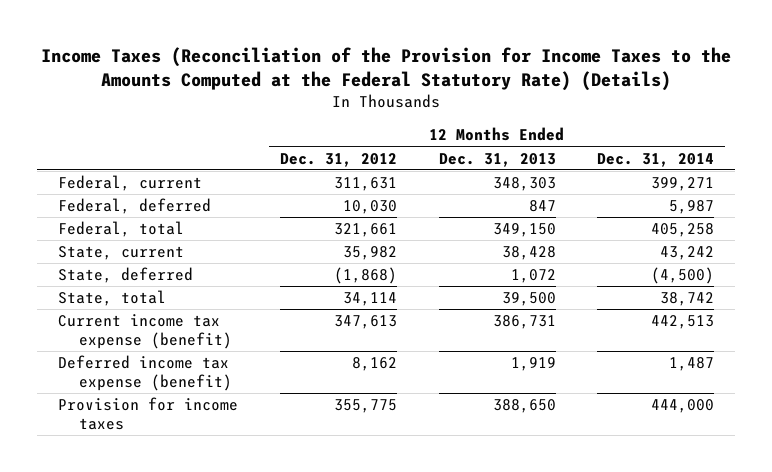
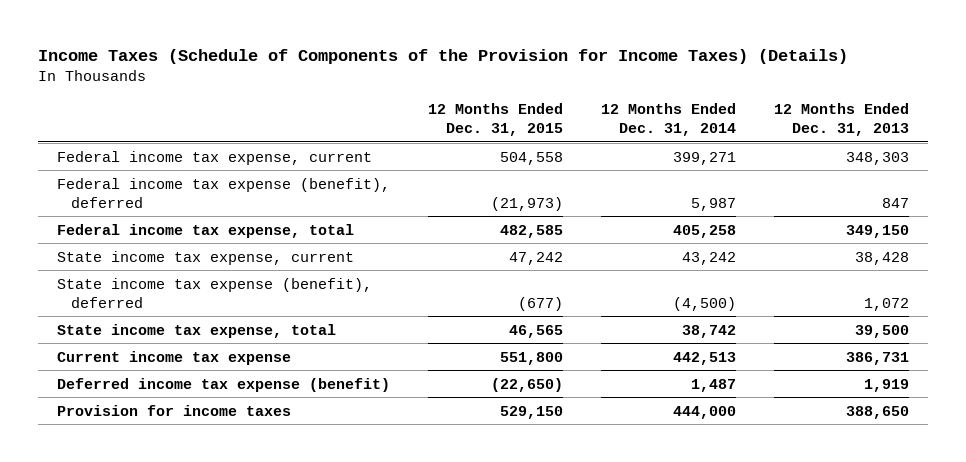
[41,46,732,92] Income Taxes (Reconciliation of the Provision for Income Taxes to the Amounts Computed at the Federal Statutory Rate) (Details) -> [37,48,848,64] Income Taxes (Schedule of Components of the Provision for Income Taxes) (Details)
[279,152,397,167] Dec. 31, 2012 -> none
none -> [428,102,564,136] 12 Months Ended Dec. 31, 2015
[58,175,203,192] Federal, current -> [56,150,372,165] Federal income tax expense, current
[58,198,212,215] Federal, deferred -> [56,177,390,208] Federal income tax expense (benefit), deferred
[58,221,185,238] Federal, total -> [56,223,354,238] Federal income tax expense, total
[58,246,185,261] State, current -> [56,250,354,265] State income tax expense, current
[58,267,194,284] State, deferred -> [56,277,372,308] State income tax expense (benefit), deferred
[58,290,167,307] State, total -> [56,323,336,338] State income tax expense, total
[58,314,232,350] Current income tax expense (benefit) -> [56,350,291,365] Current income tax expense

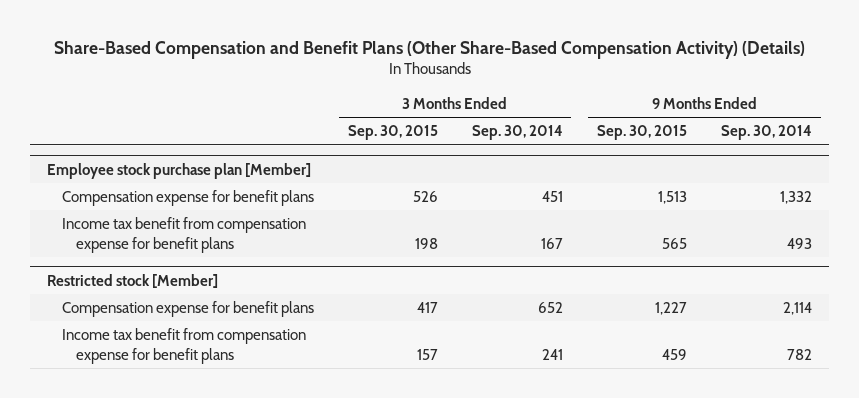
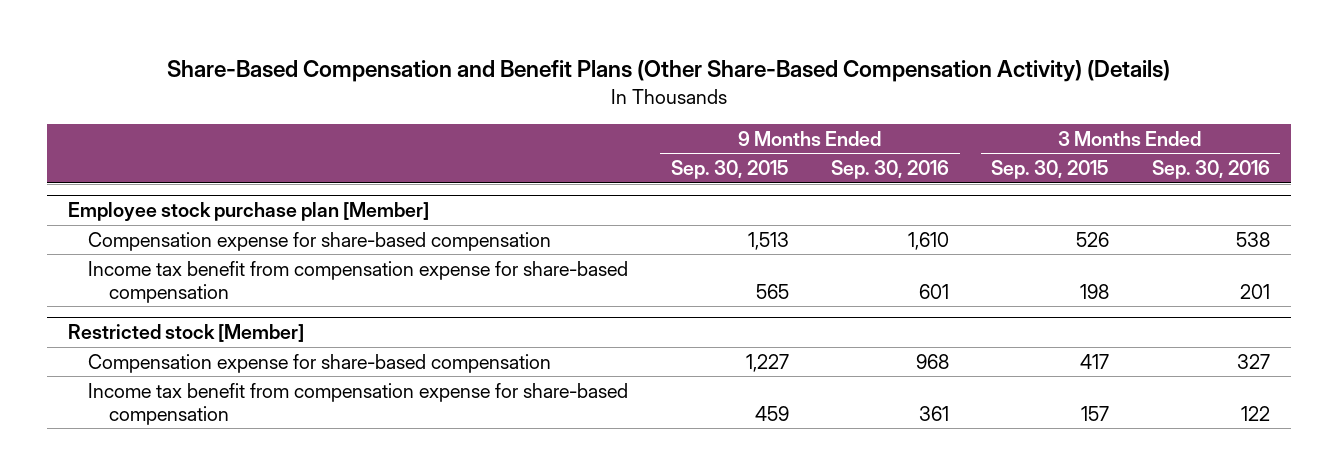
[471,125,563,141] Sep. 30, 2014 -> none
[721,125,813,141] Sep. 30, 2014 -> none
none -> [830,160,949,180] Sep. 30, 2016
none -> [1151,160,1270,180] Sep. 30, 2016
[61,190,314,207] Compensation expense for benefit plans -> [88,231,552,251] Compensation expense for share-based compensation
[61,217,306,253] Income tax benefit from compensation expense for benefit plans -> [88,260,629,303] Income tax benefit from compensation expense for share-based compensation
[61,301,314,318] Compensation expense for benefit plans -> [88,353,552,373] Compensation expense for share-based compensation
[61,328,306,364] Income tax benefit from compensation expense for benefit plans -> [88,382,629,425] Income tax benefit from compensation expense for share-based compensation

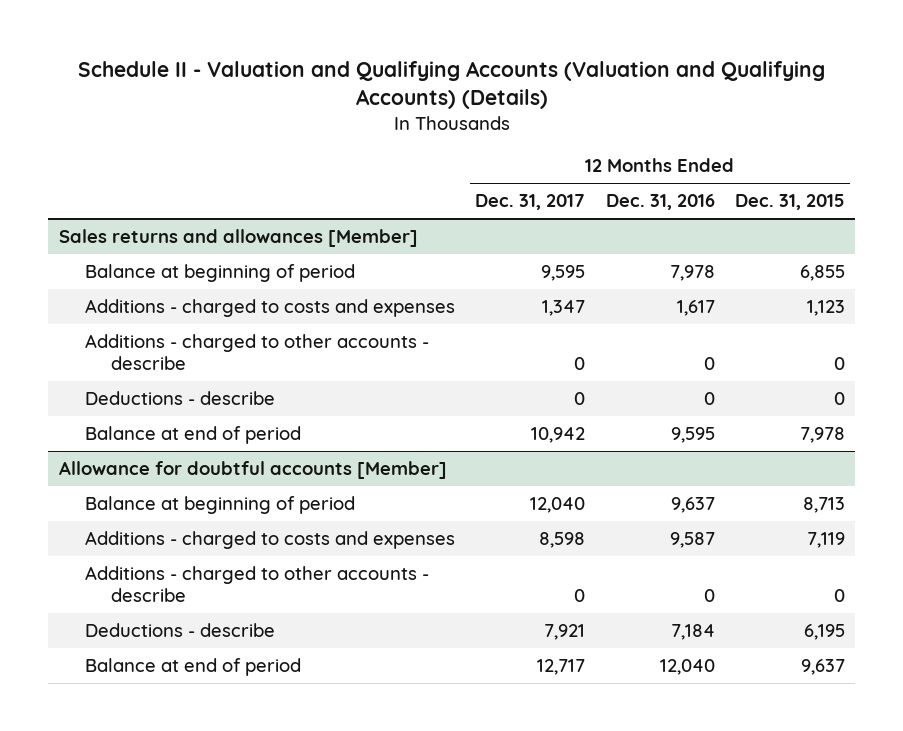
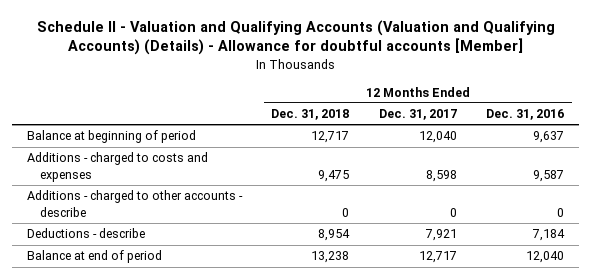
[77,60,825,110] Schedule II - Valuation and Qualifying Accounts (Valuation and Qualifying Accounts) (Details) -> [36,19,555,56] Schedule II - Valuation and Qualifying Accounts (Valuation and Qualifying Accounts) (Details) - Allowance for doubtful accounts [Member]
[734,194,845,211] Dec. 31, 2015 -> none
none -> [271,109,350,121] Dec. 31, 2018
[58,229,418,248] Sales returns and allowances [Member] -> none
[84,264,355,283] Balance at beginning of period -> none
[84,299,455,318] Additions - charged to costs and expenses -> none
[84,334,429,371] Additions - charged to other accounts - describe -> none
[84,391,275,406] Deductions - describe -> none
[84,426,301,445] Balance at end of period -> none
[58,461,447,480] Allowance for doubtful accounts [Member] -> none

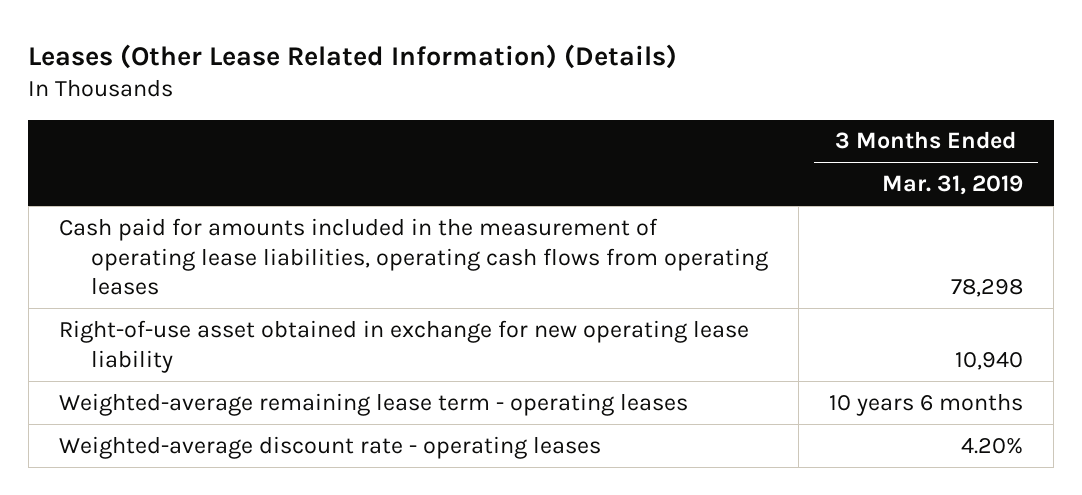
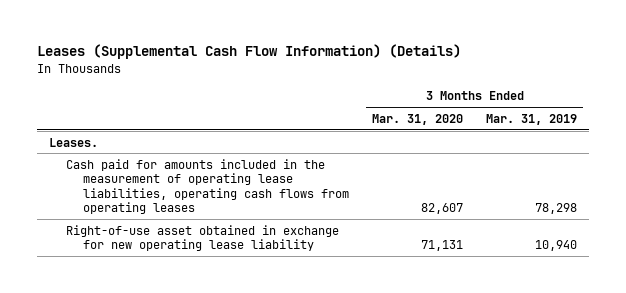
[28,43,678,69] Leases (Other Lease Related Information) (Details) -> [37,44,462,60] Leases (Supplemental Cash Flow Information) (Details)
none -> [372,113,464,125] Mar. 31, 2020
none -> [49,137,99,147] Leases.
[59,392,689,416] Weighted-average remaining lease term - operating leases -> none
[59,435,602,459] Weighted-average discount rate - operating leases -> none

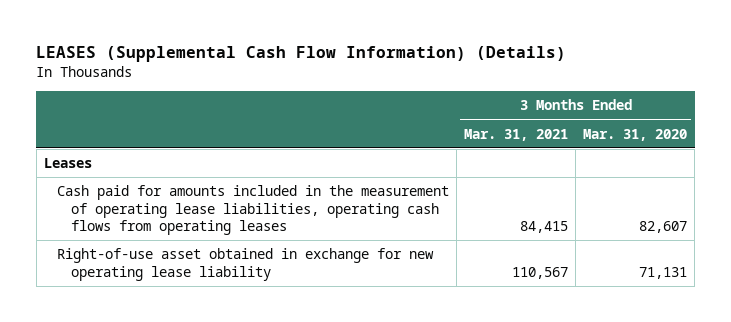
[37,44,462,60] Leases (Supplemental Cash Flow Information) (Details) -> [36,46,567,63] LEASES (Supplemental Cash Flow Information) (Details)
[486,113,578,125] Mar. 31, 2019 -> none
none -> [464,128,569,141] Mar. 31, 2021
[49,137,99,147] Leases. -> [43,158,92,169] Leases

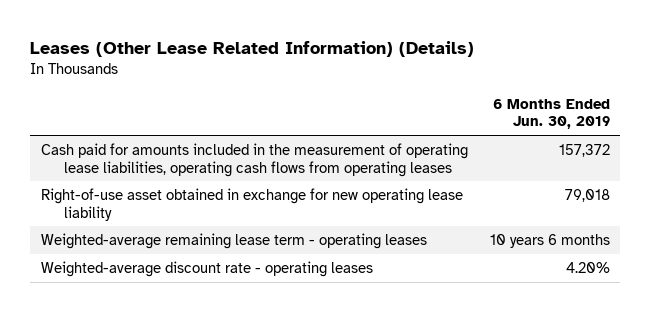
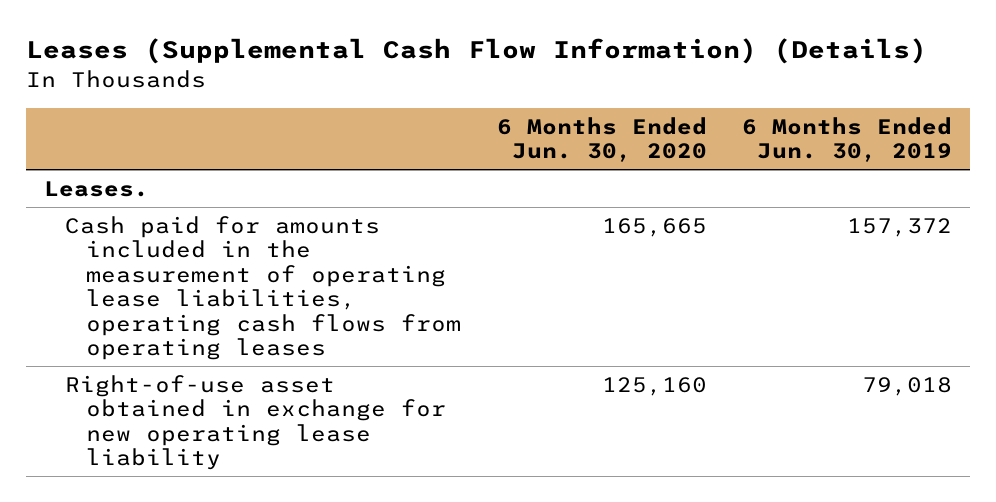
[30,40,475,57] Leases (Other Lease Related Information) (Details) -> [25,38,927,65] Leases (Supplemental Cash Flow Information) (Details)
none -> [496,116,707,163] 6 Months Ended Jun. 30, 2020
none -> [43,180,149,197] Leases.
[41,233,428,250] Weighted-average remaining lease term - operating leases -> none
[41,261,374,278] Weighted-average discount rate - operating leases -> none

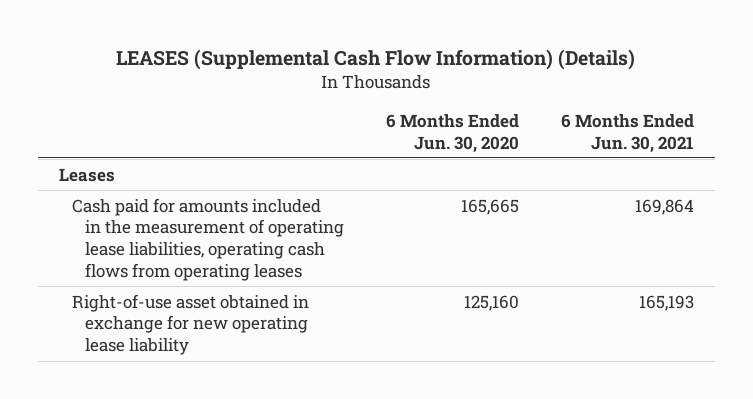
[25,38,927,65] Leases (Supplemental Cash Flow Information) (Details) -> [116,48,636,70] LEASES (Supplemental Cash Flow Information) (Details)
[742,116,953,163] 6 Months Ended Jun. 30, 2019 -> none
none -> [560,113,694,153] 6 Months Ended Jun. 30, 2021
[43,180,149,197] Leases. -> [59,167,116,182] Leases

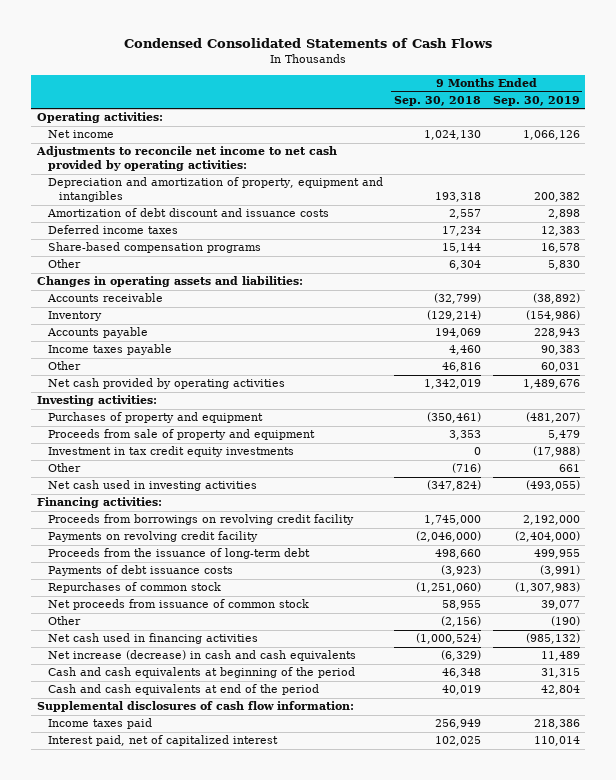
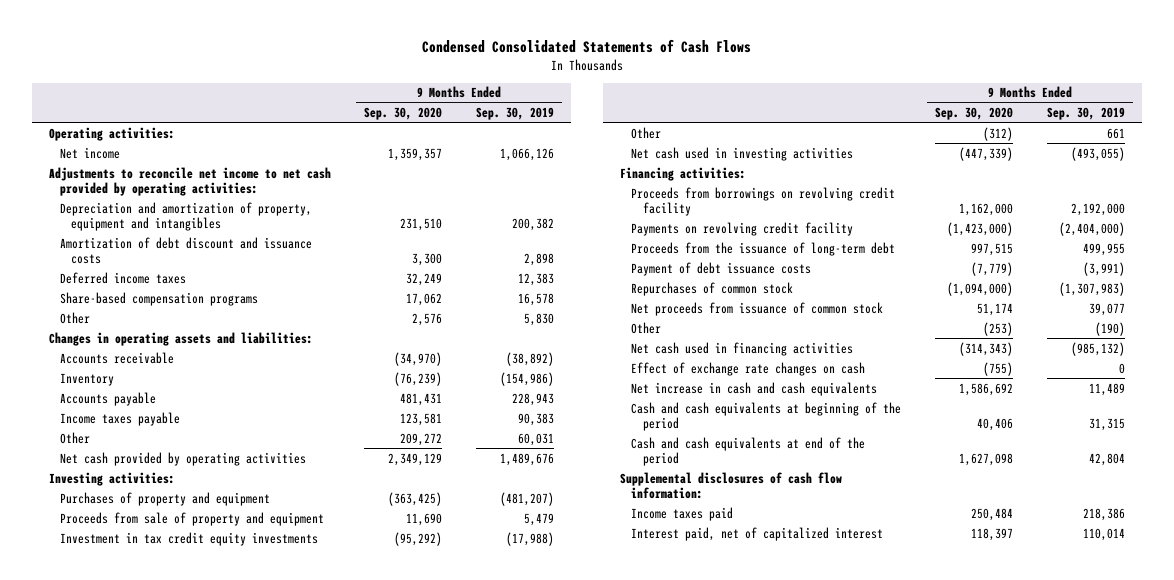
[394,95,482,106] Sep. 30, 2018 -> none
none -> [364,107,443,121] Sep. 30, 2020
[47,565,233,577] Payments of debt issuance costs -> [631,261,812,276] Payment of debt issuance costs
none -> [631,361,866,376] Effect of exchange rate changes on cash
[47,650,356,662] Net increase (decrease) in cash and cash equivalents -> [631,381,878,396] Net increase in cash and cash equivalents

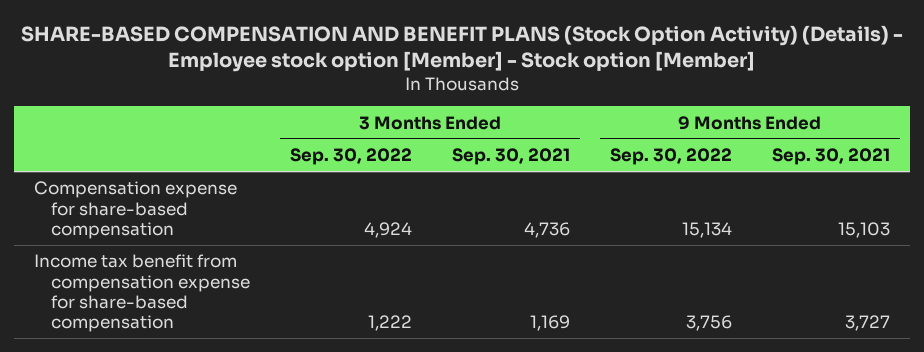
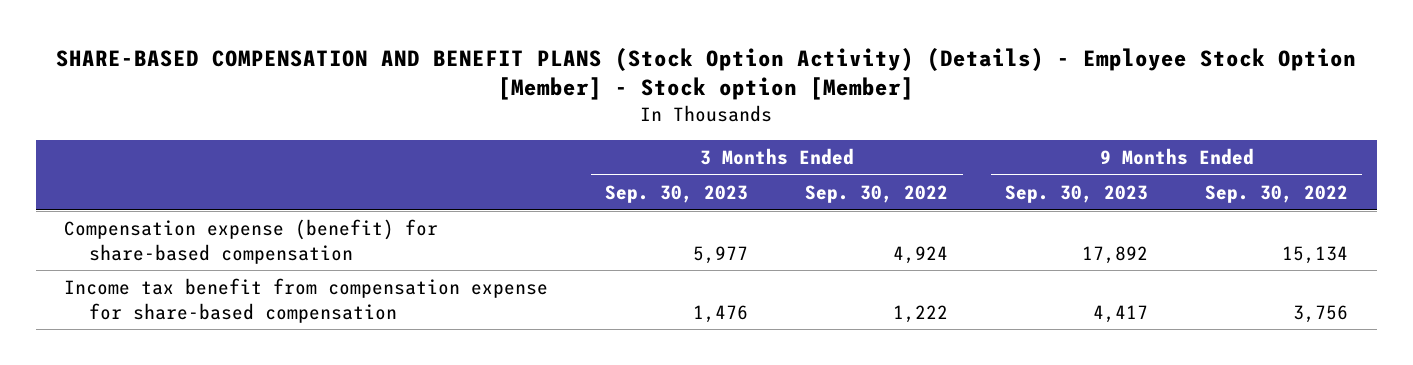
[21,24,904,72] SHARE-BASED COMPENSATION AND BENEFIT PLANS (Stock Option Activity) (Details) - Employee stock option [Member] - Stock option [Member] -> [56,47,1357,101] SHARE-BASED COMPENSATION AND BENEFIT PLANS (Stock Option Activity) (Details) - Employee Stock Option [Member] - Stock option [Member]
[451,148,570,166] Sep. 30, 2021 -> none
[771,148,890,166] Sep. 30, 2021 -> none
none -> [605,184,749,203] Sep. 30, 2023
none -> [1005,184,1149,203] Sep. 30, 2023
[34,181,238,239] Compensation expense for share-based compensation -> [64,219,439,264] Compensation expense (benefit) for share-based compensation

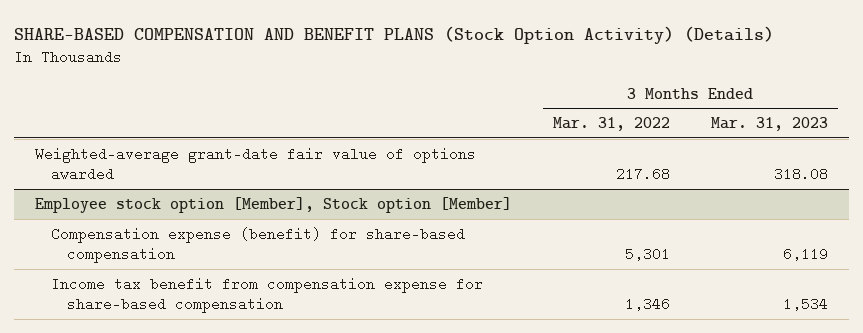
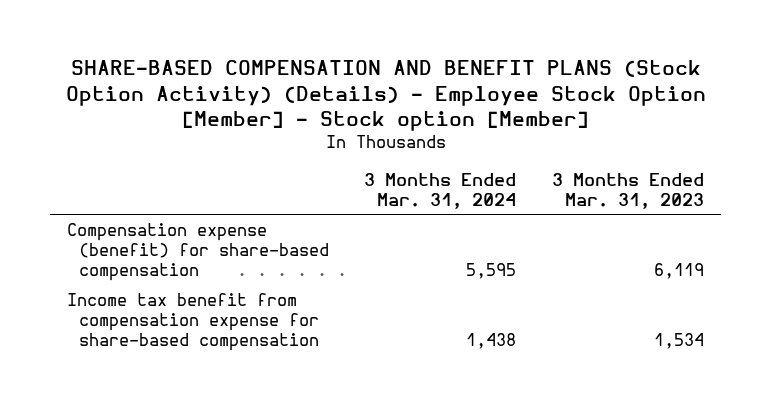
[13,25,774,44] SHARE-BASED COMPENSATION AND BENEFIT PLANS (Stock Option Activity) (Details) -> [65,60,706,132] SHARE-BASED COMPENSATION AND BENEFIT PLANS (Stock Option Activity) (Details) - Employee Stock Option [Member] - Stock option [Member]
[552,117,670,132] Mar. 31, 2022 -> none
none -> [364,172,517,209] 3 Months Ended Mar. 31, 2024
[34,146,476,182] Weighted-average grant-date fair value of options awarded -> none
[34,196,512,213] Employee stock option [Member], Stock option [Member] -> none

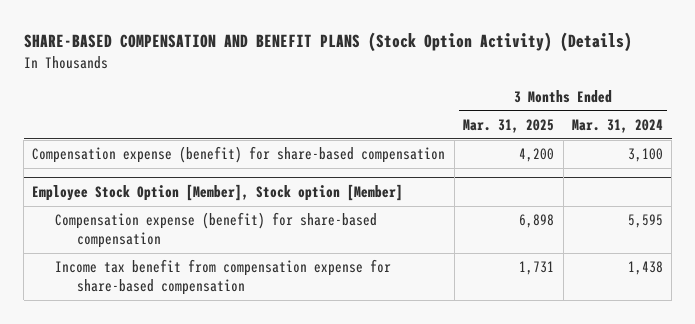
[65,60,706,132] SHARE-BASED COMPENSATION AND BENEFIT PLANS (Stock Option Activity) (Details) - Employee Stock Option [Member] - Stock option [Member] -> [23,32,632,53] SHARE-BASED COMPENSATION AND BENEFIT PLANS (Stock Option Activity) (Details)
[551,172,704,209] 3 Months Ended Mar. 31, 2023 -> none
none -> [463,118,555,133] Mar. 31, 2025
none -> [32,146,446,164] Compensation expense (benefit) for share-based compensation
none -> [32,183,404,201] Employee Stock Option [Member], Stock option [Member]

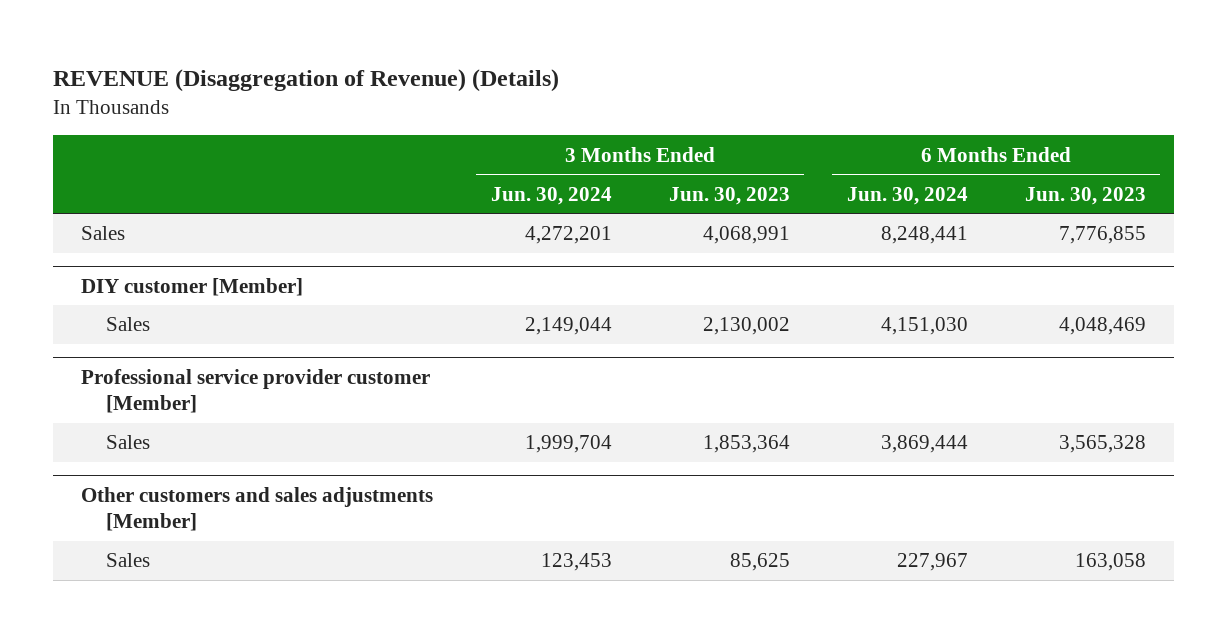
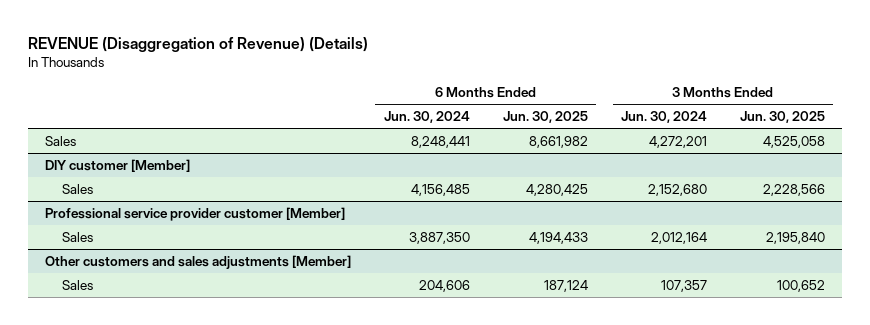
[668,186,790,205] Jun. 30, 2023 -> none
[1024,186,1146,205] Jun. 30, 2023 -> none
none -> [502,111,588,124] Jun. 30, 2025
none -> [739,111,825,124] Jun. 30, 2025
[524,317,612,336] 2,149,044 -> [647,183,707,196] 2,152,680
[880,317,968,336] 4,151,030 -> [410,183,470,196] 4,156,485
[524,435,612,454] 1,999,704 -> [650,231,707,244] 2,012,164
[880,435,968,454] 3,869,444 -> [408,231,470,244] 3,887,350
[540,553,612,572] 123,453 -> [660,279,707,292] 107,357
[896,553,968,572] 227,967 -> [418,279,470,292] 204,606

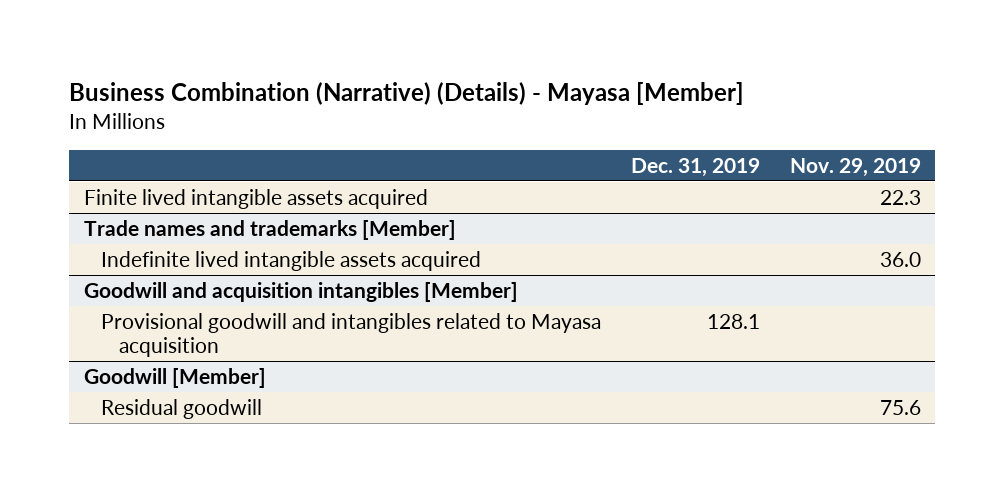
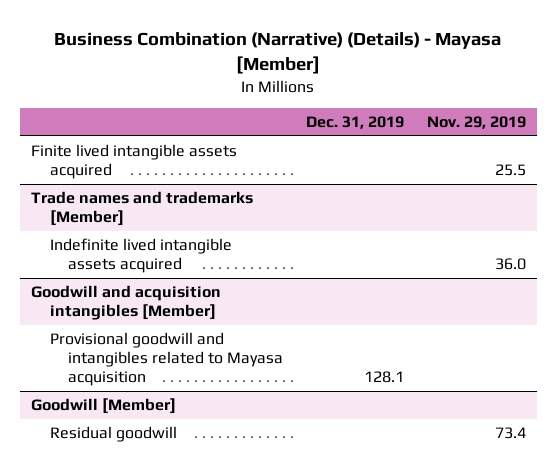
[879,189,921,205] 22.3 -> [494,164,526,177] 25.5
[879,399,921,415] 75.6 -> [494,427,526,440] 73.4

